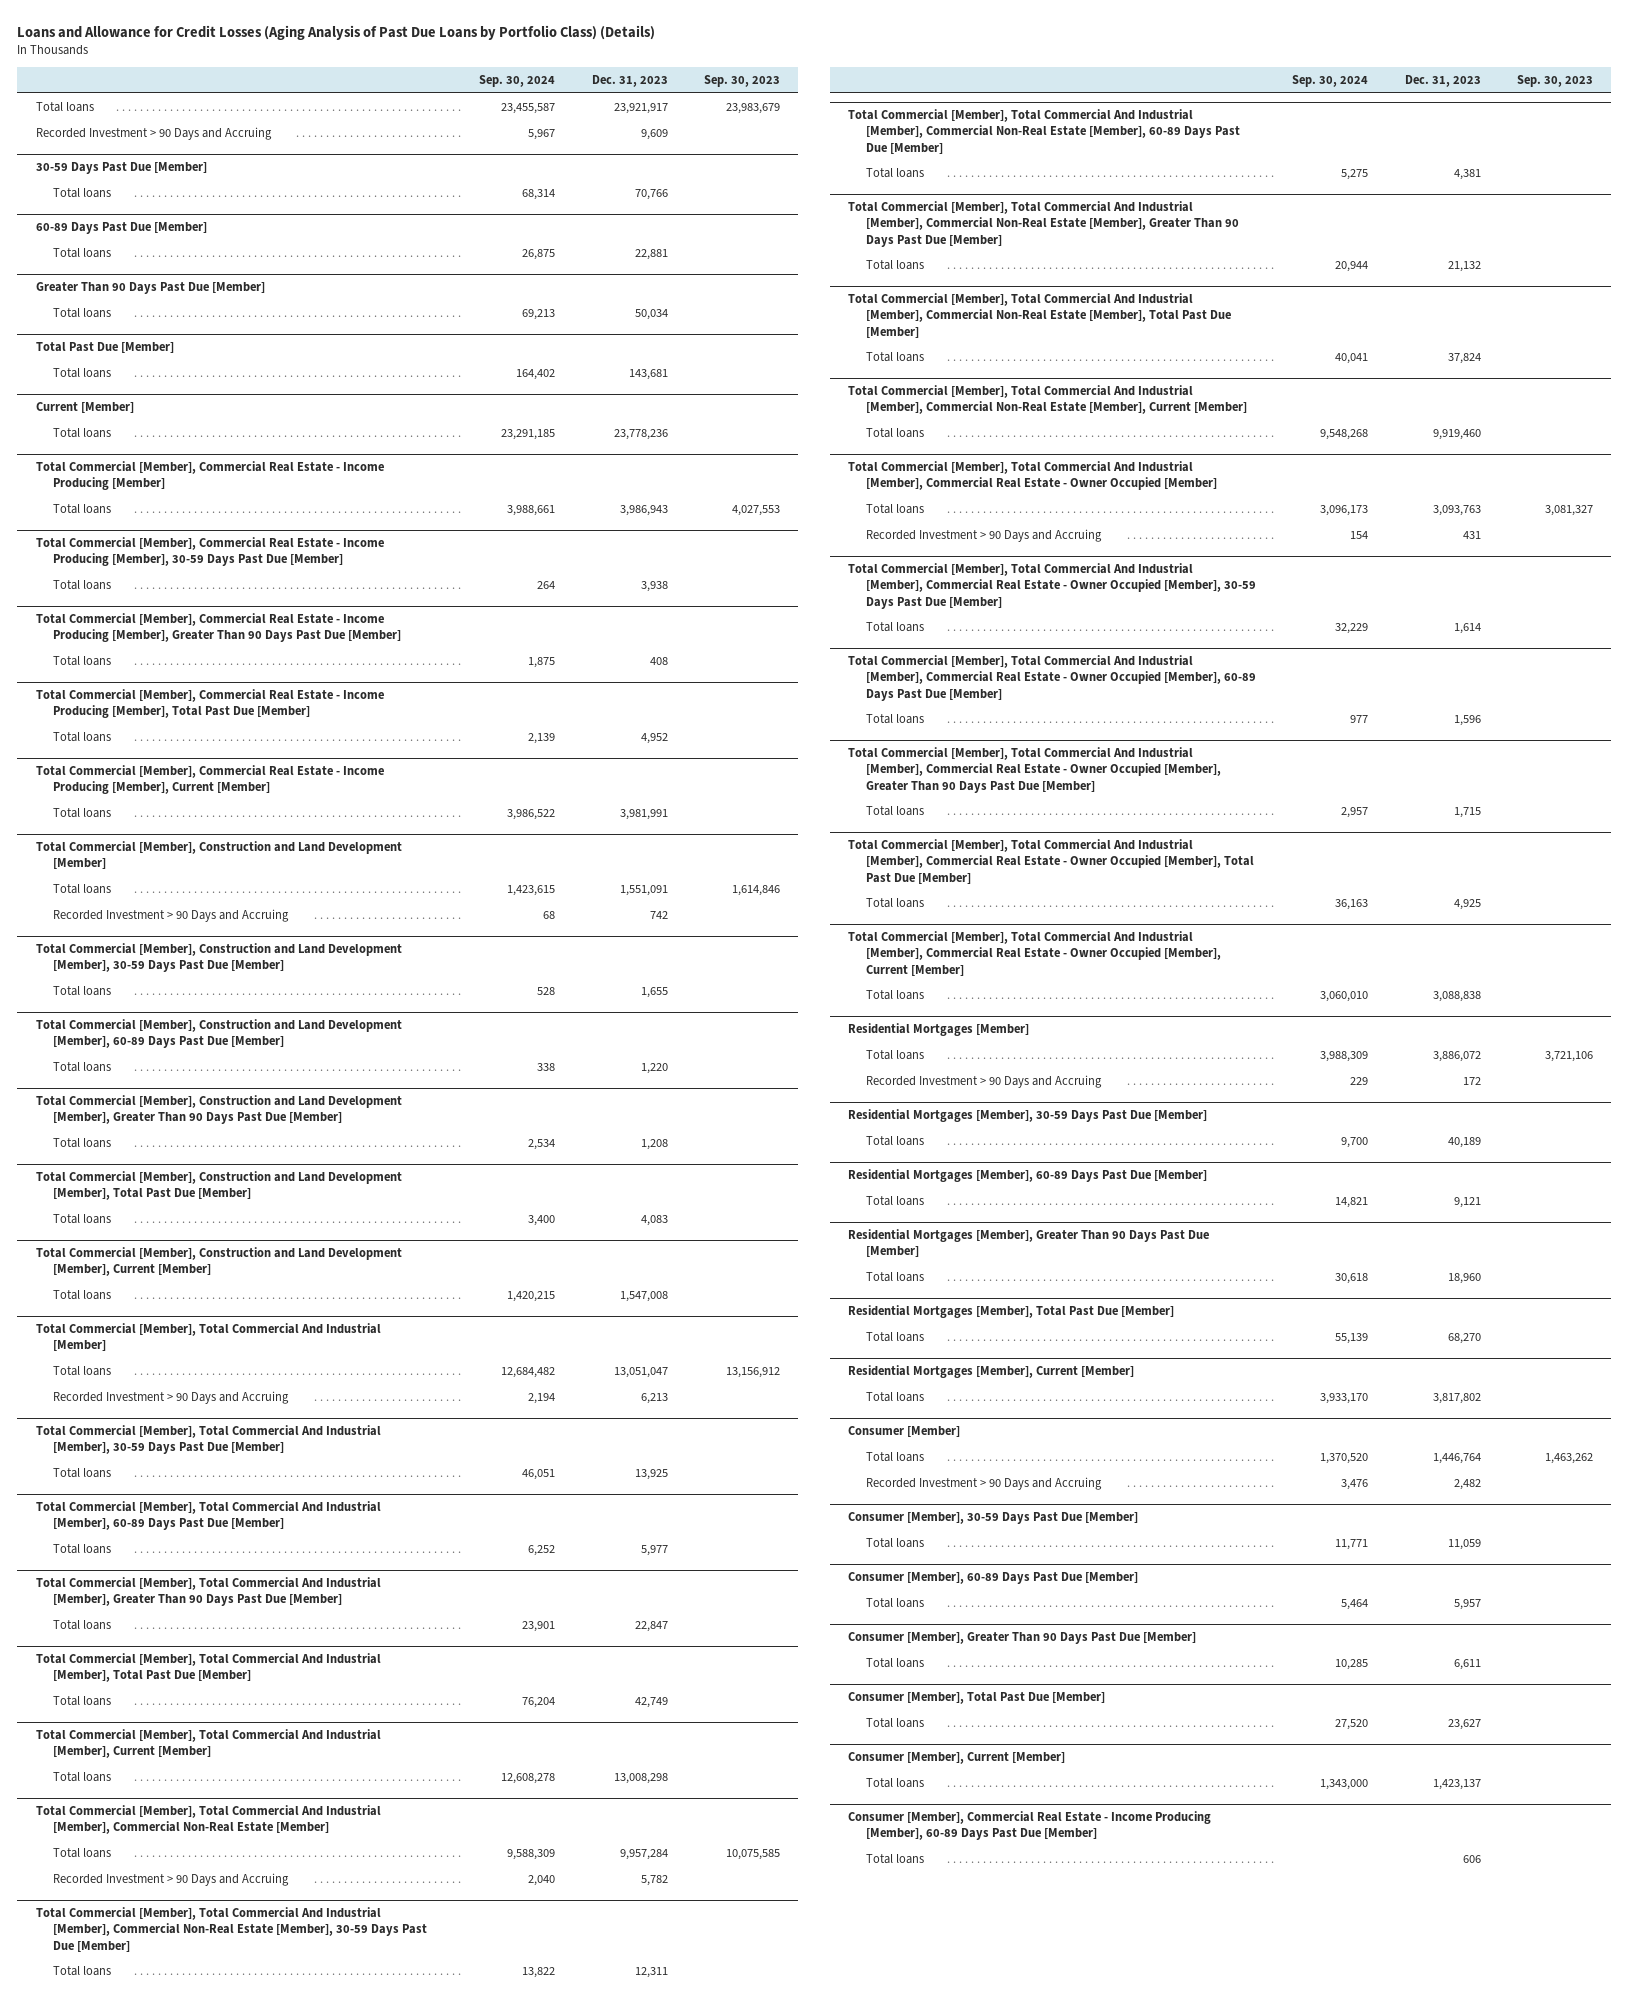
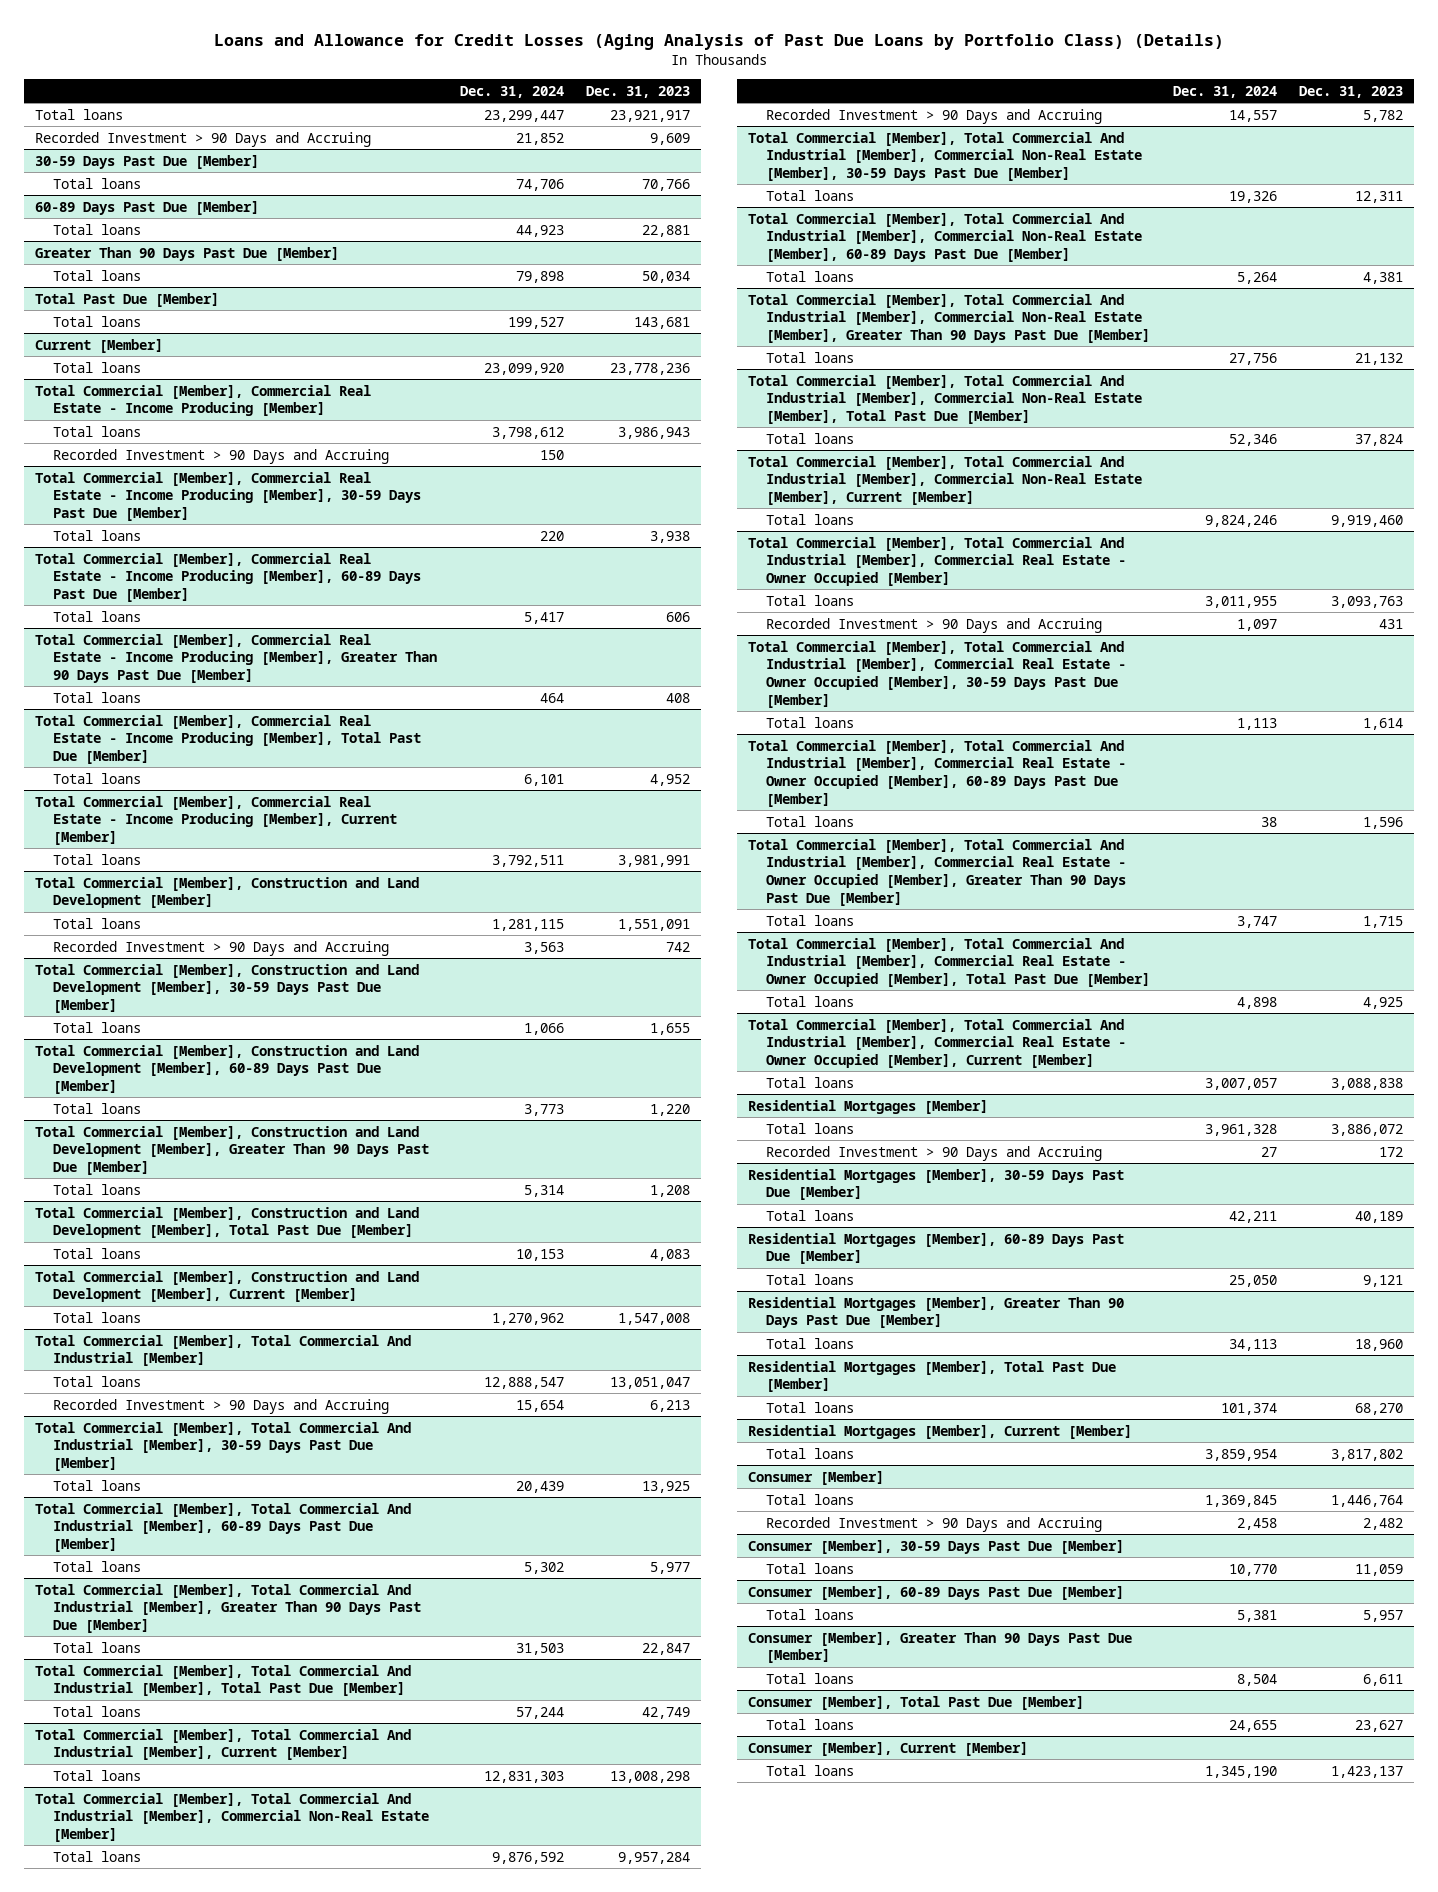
[479,74,556,87] Sep. 30, 2024 -> none
[704,74,781,87] Sep. 30, 2023 -> none
none -> [459,86,564,99] Dec. 31, 2024
none -> [53,448,390,464] Recorded Investment > 90 Days and Accruing
none -> [35,552,422,603] Total Commercial [Member], Commercial Real Estate - Income Producing [Member], 60-89 Days Past Due [Member]
none -> [53,610,142,622] Total loans
[848,1811,1212,1841] Consumer [Member], Commercial Real Estate - Income Producing [Member], 60-89 Days Past Due [Member] -> none
[865,1854,924,1865] Total loans -> none

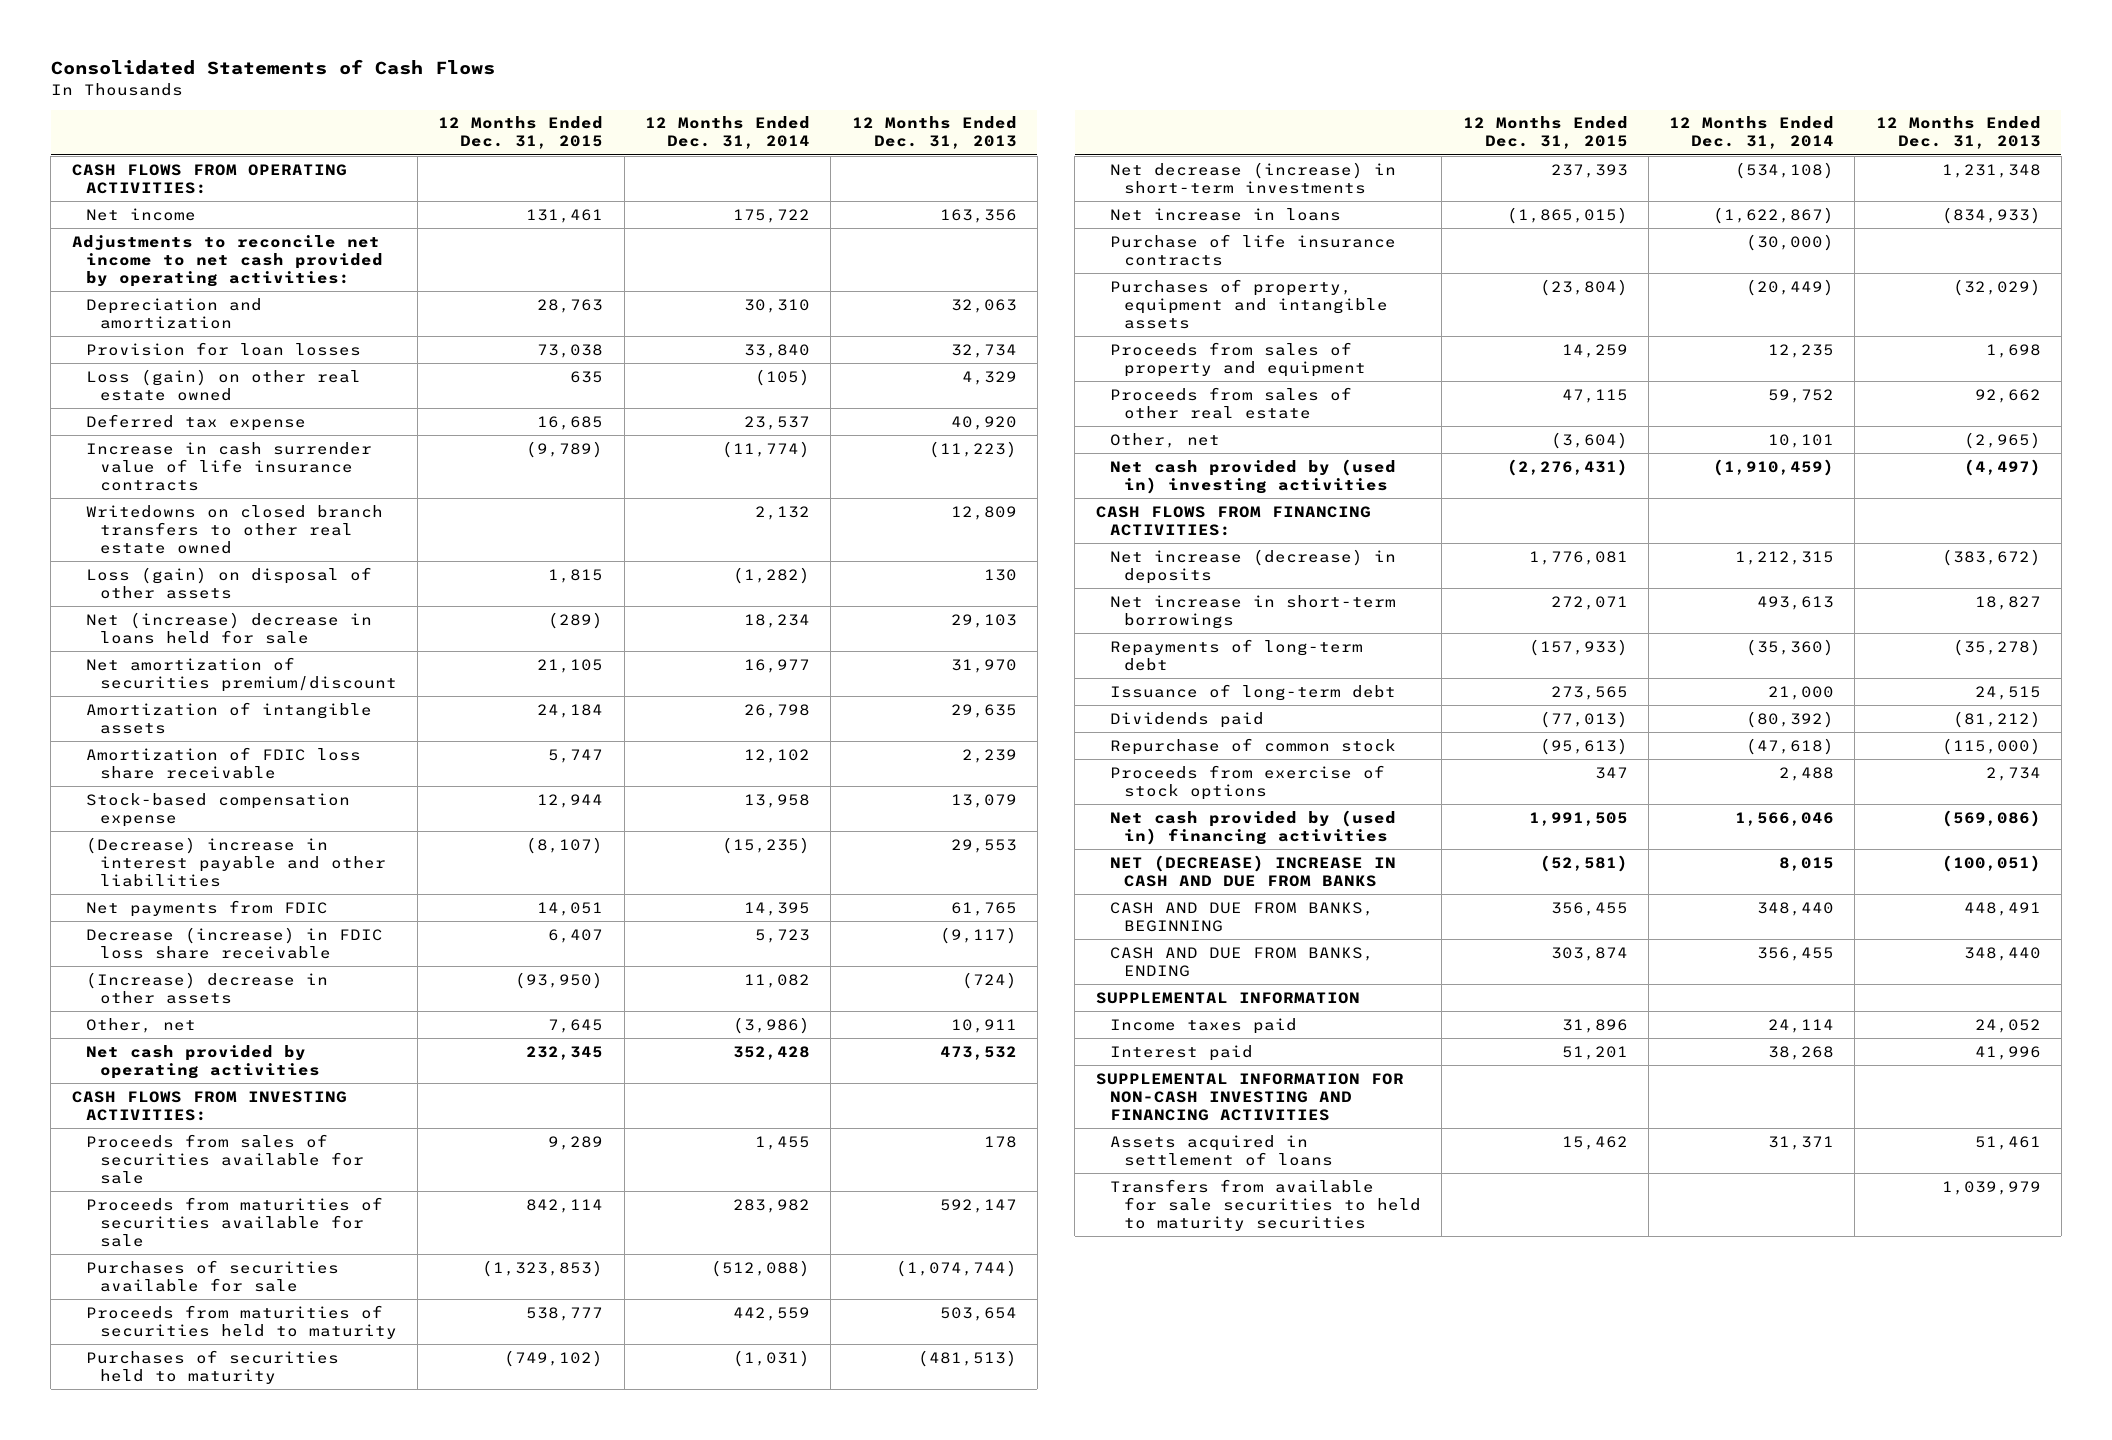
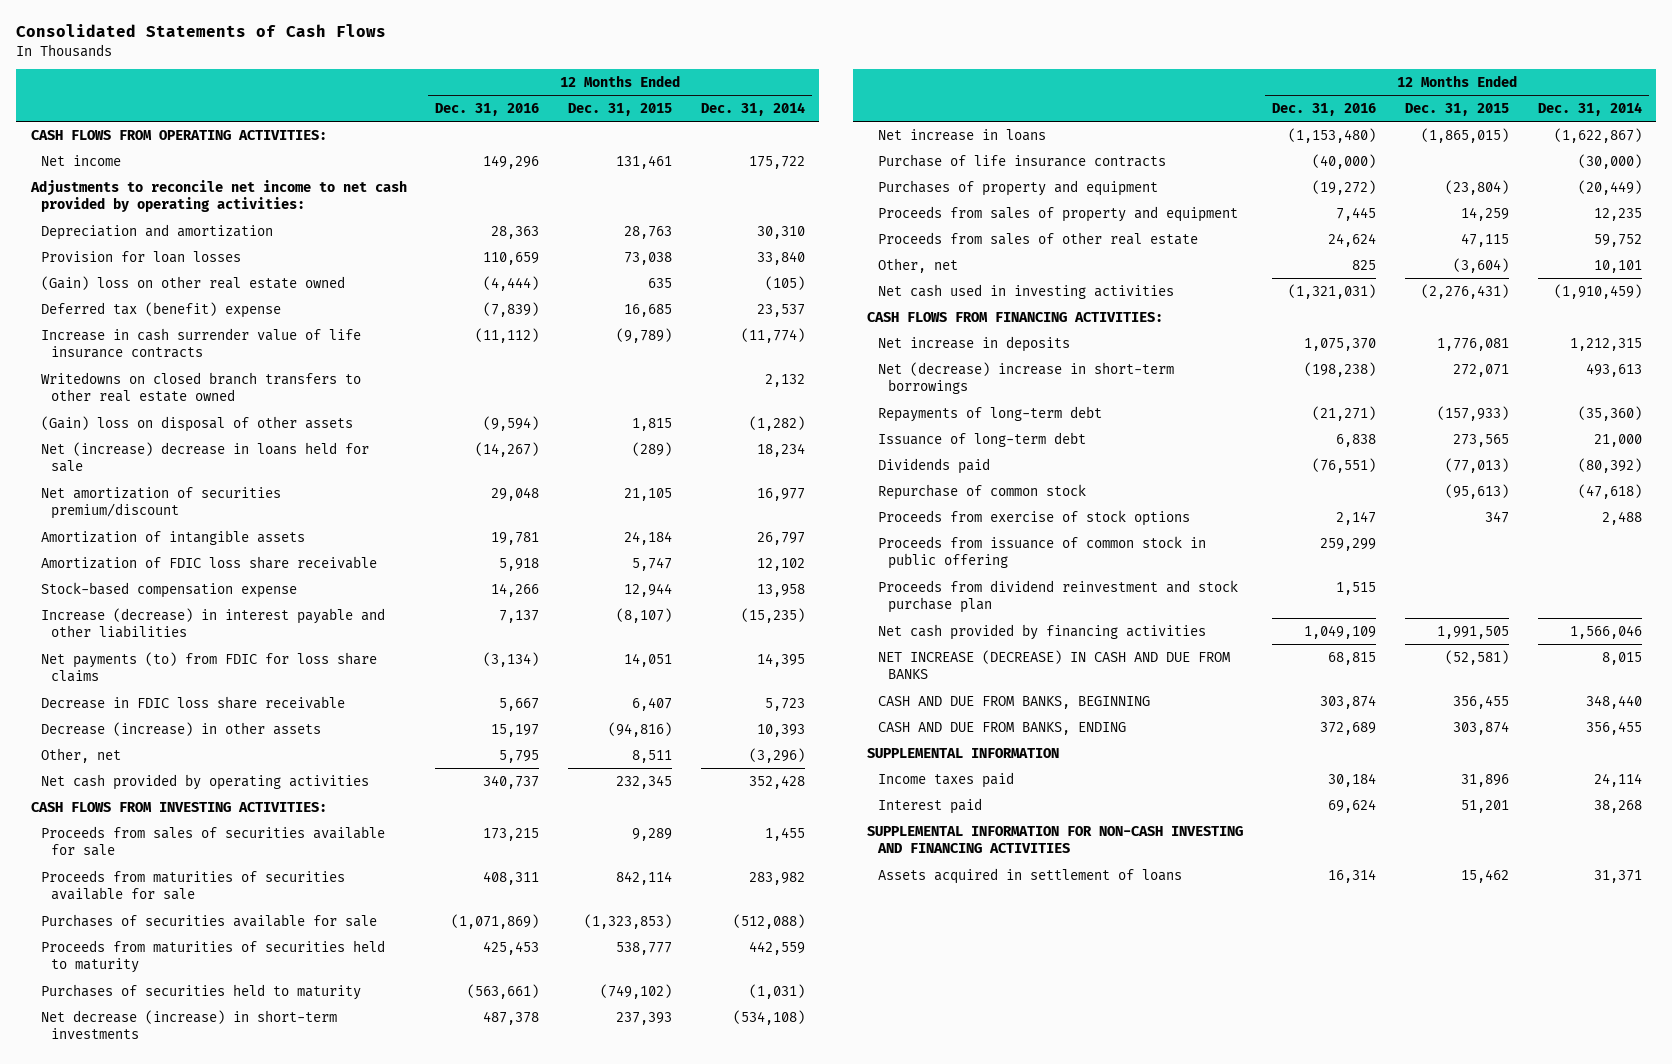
[851,116,1017,150] 12 Months Ended Dec. 31, 2013 -> none
none -> [435,103,540,117] Dec. 31, 2016
[85,368,361,401] Loss (gain) on other real estate owned -> [40,275,345,290] (Gain) loss on other real estate owned
[85,413,306,431] Deferred tax expense -> [40,301,281,318] Deferred tax (benefit) expense
[85,566,372,599] Loss (gain) on disposal of other assets -> [40,415,353,432] (Gain) loss on disposal of other assets
[744,703,811,718] 26,798 -> [756,531,805,545] 26,797
[85,836,386,887] (Decrease) increase in interest payable and other liabilities -> [40,607,385,639] Increase (decrease) in interest payable and other liabilities
[85,899,328,917] Net payments from FDIC -> [40,651,377,683] Net payments (to) from FDIC for loss share claims
[85,926,383,959] Decrease (increase) in FDIC loss share receivable -> [40,695,345,709] Decrease in FDIC loss share receivable
[85,971,328,1004] (Increase) decrease in other assets -> [40,721,321,736] Decrease (increase) in other assets
[515,971,604,989] (93,950) -> [608,721,673,737] (94,816)
[744,973,811,988] 11,082 -> [756,723,805,737] 10,393
[548,1018,604,1033] 7,645 -> [632,749,673,763] 8,511
[733,1016,811,1034] (3,986) -> [748,747,805,763] (3,296)
[1109,278,1389,329] Purchases of property, equipment and intangible assets -> [877,179,1158,196] Purchases of property and equipment
[1109,458,1396,494] Net cash provided by (used in) investing activities -> [877,283,1174,299] Net cash used in investing activities
[1109,548,1396,584] Net increase (decrease) in deposits -> [877,335,1070,352] Net increase in deposits
[1109,594,1396,629] Net increase in short-term borrowings -> [877,361,1174,395] Net (decrease) increase in short-term borrowings
none -> [877,535,1206,570] Proceeds from issuance of common stock in public offering
none -> [877,579,1238,614] Proceeds from dividend reinvestment and stock purchase plan
[1109,809,1396,845] Net cash provided by (used in) financing activities -> [877,623,1206,640] Net cash provided by financing activities
[1109,854,1396,887] NET (DECREASE) INCREASE IN CASH AND DUE FROM BANKS -> [877,649,1230,680] NET INCREASE (DECREASE) IN CASH AND DUE FROM BANKS
[1109,1178,1422,1231] Transfers from available for sale securities to held to maturity securities -> none

